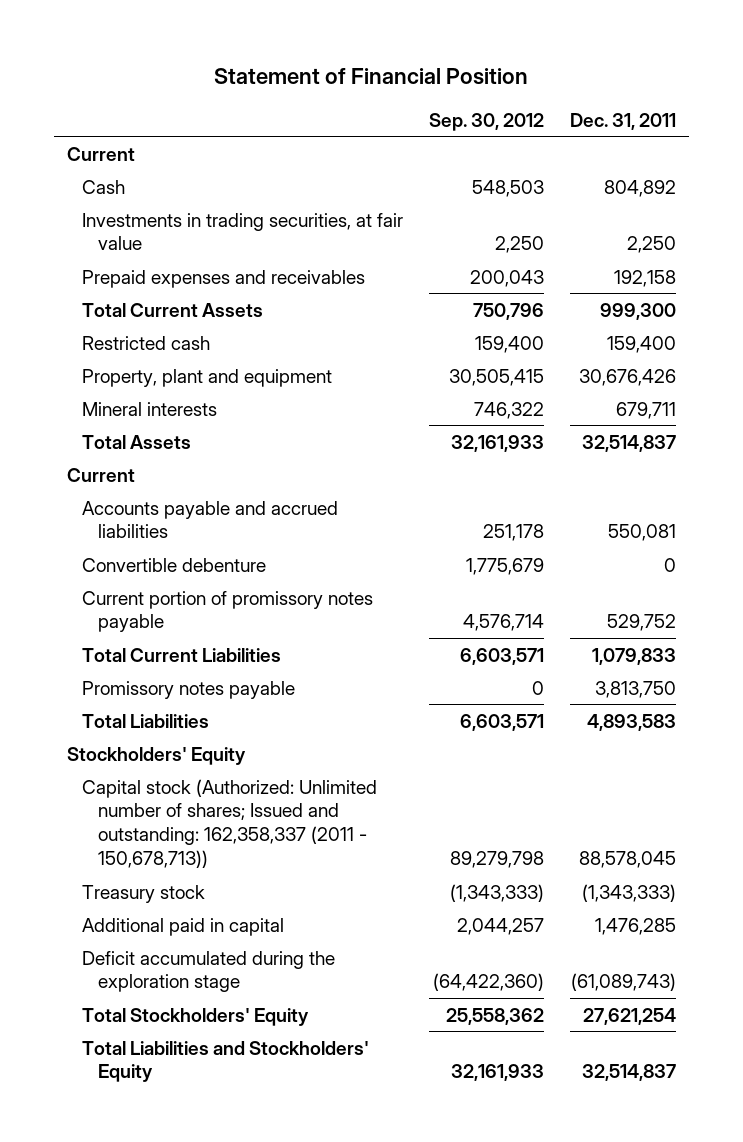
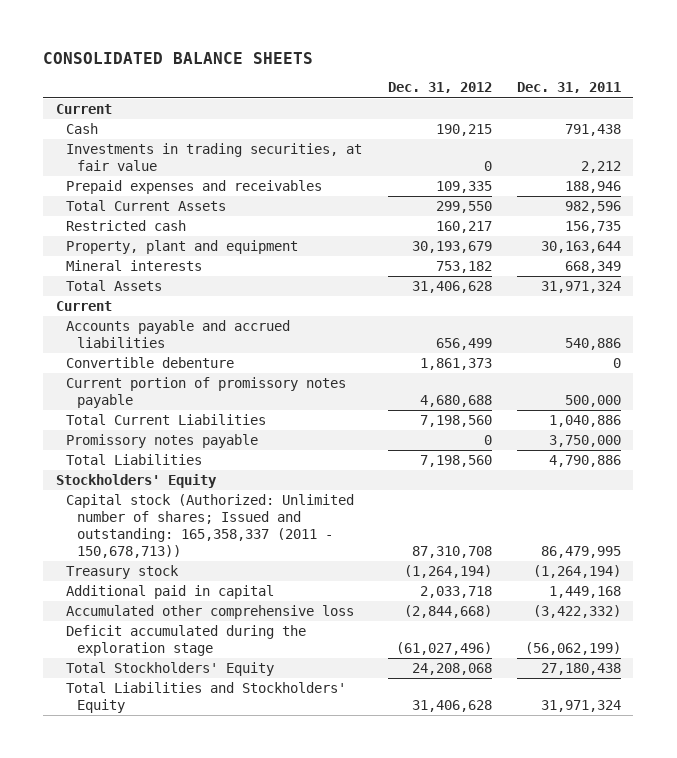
[214,67,529,85] Statement of Financial Position -> [43,51,314,64] CONSOLIDATED BALANCE SHEETS
[429,112,545,131] Sep. 30, 2012 -> none
none -> [387,82,492,94] Dec. 31, 2012
[604,179,677,197] 804,892 -> [564,124,621,137] 791,438
[627,236,677,254] 2,250 -> [580,160,621,173] 2,212
[614,269,677,287] 192,158 -> [564,181,621,194] 188,946
[600,302,677,320] 999,300 -> [564,201,621,214] 982,596
[607,335,677,353] 159,400 -> [564,221,621,234] 156,735
[579,368,677,386] 30,676,426 -> [540,241,621,254] 30,163,644
[616,401,677,419] 679,711 -> [564,261,621,274] 668,349
[582,434,677,452] 32,514,837 -> [540,281,621,294] 31,971,324
[608,524,677,542] 550,081 -> [564,337,621,350] 540,886
[607,614,677,632] 529,752 -> [564,394,621,407] 500,000
[592,647,677,665] 1,079,833 -> [548,415,621,428] 1,040,886
[595,680,677,698] 3,813,750 -> [548,435,621,448] 3,750,000
[587,713,677,731] 4,893,583 -> [548,455,621,468] 4,790,886
[82,778,378,868] Capital stock (Authorized: Unlimited number of shares; Issued and outstanding: 162,358,337 (2011 - 150,678,713)) -> [66,494,355,558] Capital stock (Authorized: Unlimited number of shares; Issued and outstanding: 165,358,337 (2011 - 150,678,713))
[579,850,677,868] 88,578,045 -> [540,545,621,558] 86,479,995
[582,883,677,902] (1,343,333) -> [532,565,621,579] (1,264,194)
[595,917,677,935] 1,476,285 -> [548,586,621,599] 1,449,168
none -> [66,605,355,620] Accumulated other comprehensive loss
[571,973,677,992] (61,089,743) -> [524,641,621,655] (56,062,199)
[583,1007,677,1025] 27,621,254 -> [540,663,621,676] 27,180,438
[582,1064,677,1082] 32,514,837 -> [540,699,621,712] 31,971,324

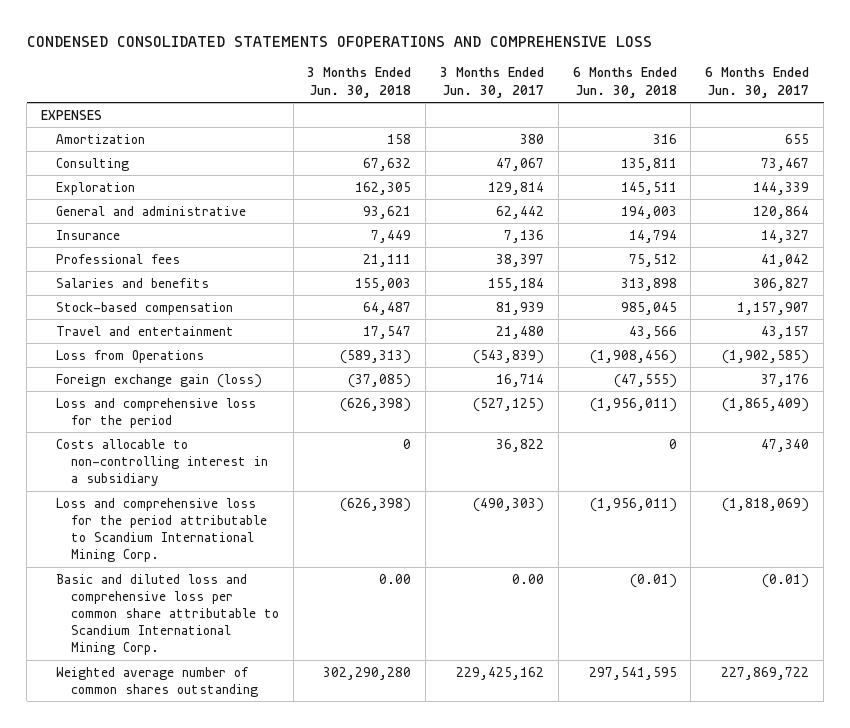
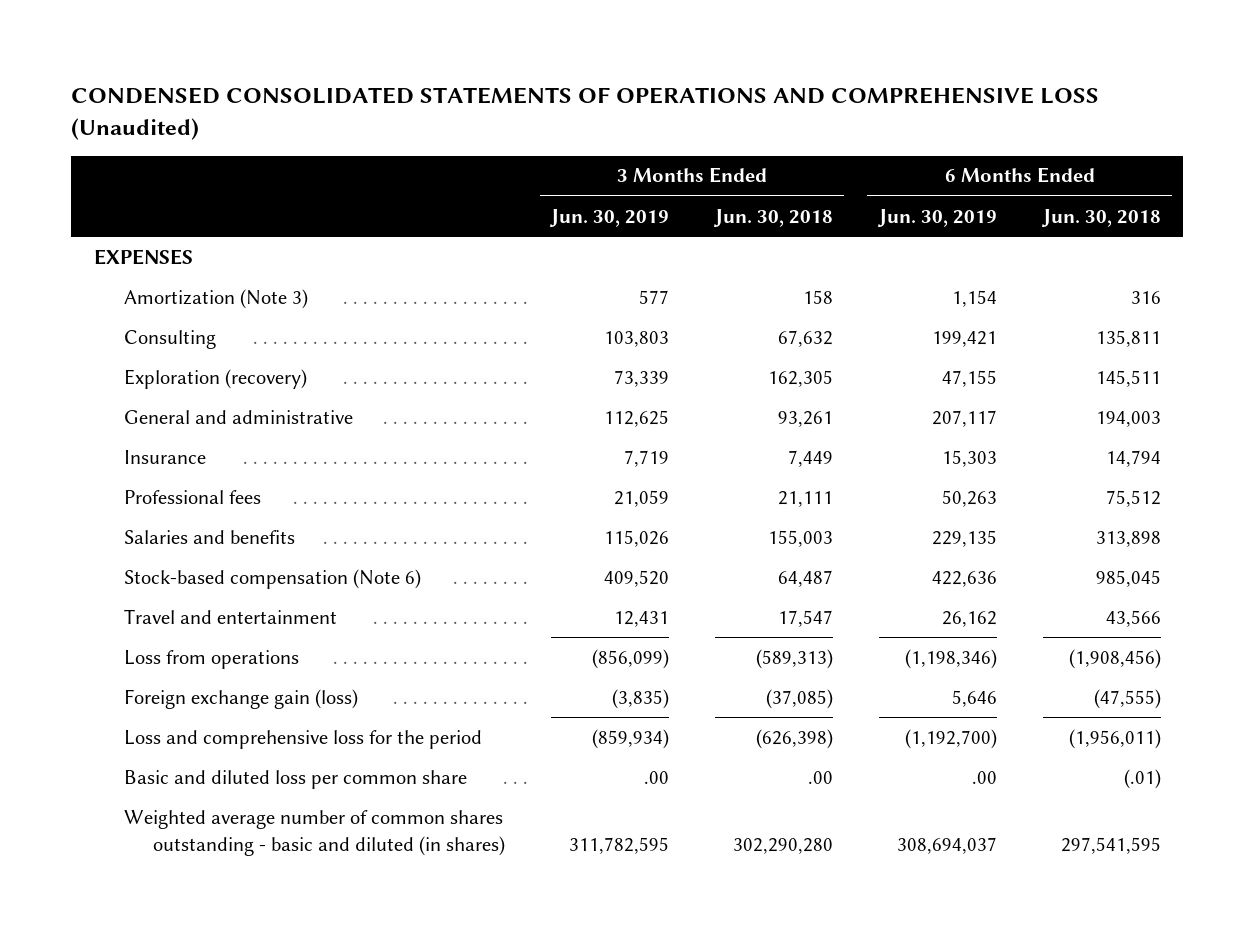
[26,36,652,48] CONDENSED CONSOLIDATED STATEMENTS OFOPERATIONS AND COMPREHENSIVE LOSS -> [71,87,1100,141] CONDENSED CONSOLIDATED STATEMENTS OF OPERATIONS AND COMPREHENSIVE LOSS (Unaudited)
[440,67,545,98] 3 Months Ended Jun. 30, 2017 -> none
[705,67,810,98] 6 Months Ended Jun. 30, 2017 -> none
none -> [549,208,670,227] Jun. 30, 2019
none -> [876,208,997,227] Jun. 30, 2019
[55,133,145,144] Amortization -> [123,288,308,309] Amortization (Note 3)
[55,181,135,195] Exploration -> [123,368,307,389] Exploration (recovery)
[363,205,412,219] 93,621 -> [777,410,833,427] 93,261
[55,301,233,315] Stock-based compensation -> [123,568,421,589] Stock-based compensation (Note 6)
[55,349,204,363] Loss from Operations -> [123,649,299,669] Loss from operations
[55,438,268,487] Costs allocable to non-controlling interest in a subsidiary -> none
[55,497,267,563] Loss and comprehensive loss for the period attributable to Scandium International Mining Corp. -> none
[55,573,279,656] Basic and diluted loss and comprehensive loss per common share attributable to Scandium International Mining Corp. -> [123,769,467,789] Basic and diluted loss per common share
[379,573,412,584] 0.00 -> [807,770,833,784] .00
[629,573,677,588] (0.01) -> [1123,768,1161,789] (.01)
[55,666,258,697] Weighted average number of common shares outstanding -> [123,809,506,856] Weighted average number of common shares outstanding - basic and diluted (in shares)

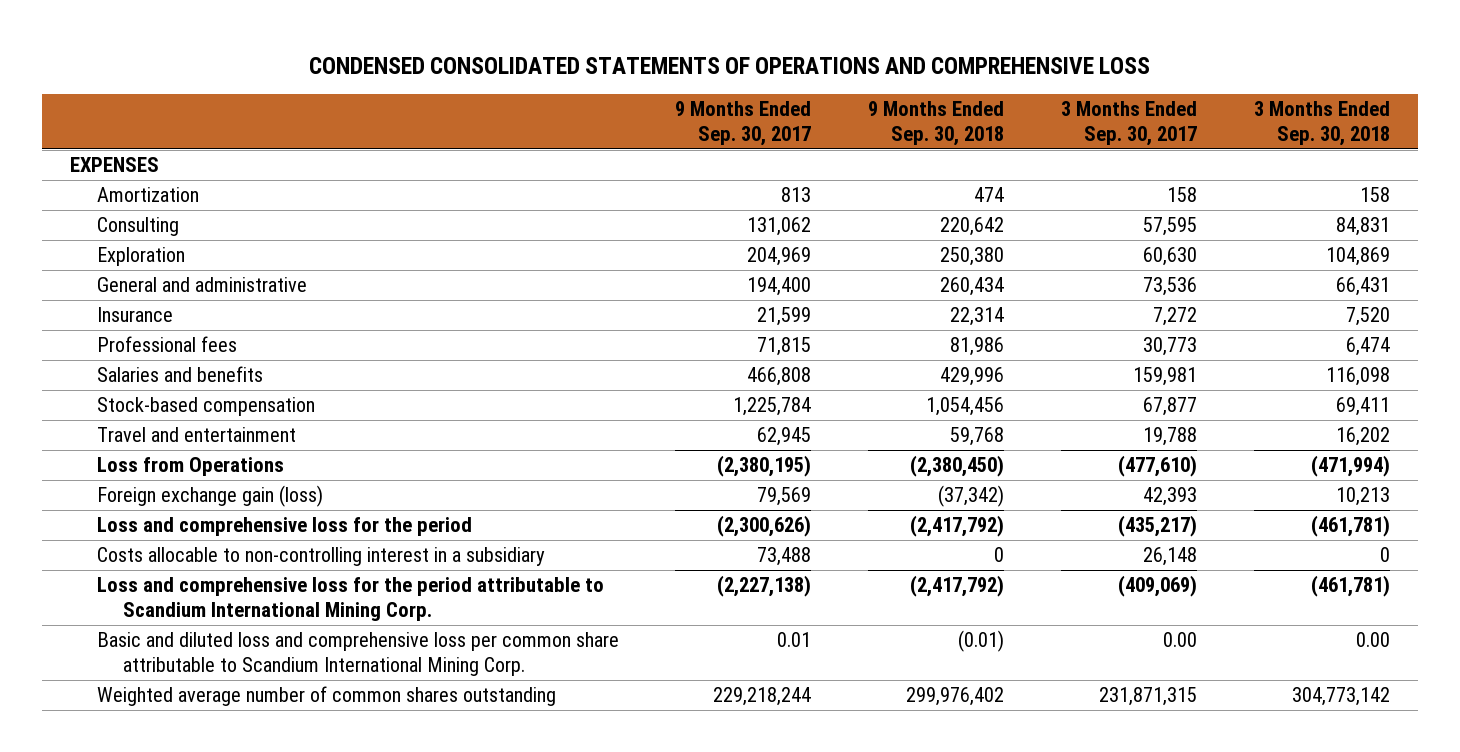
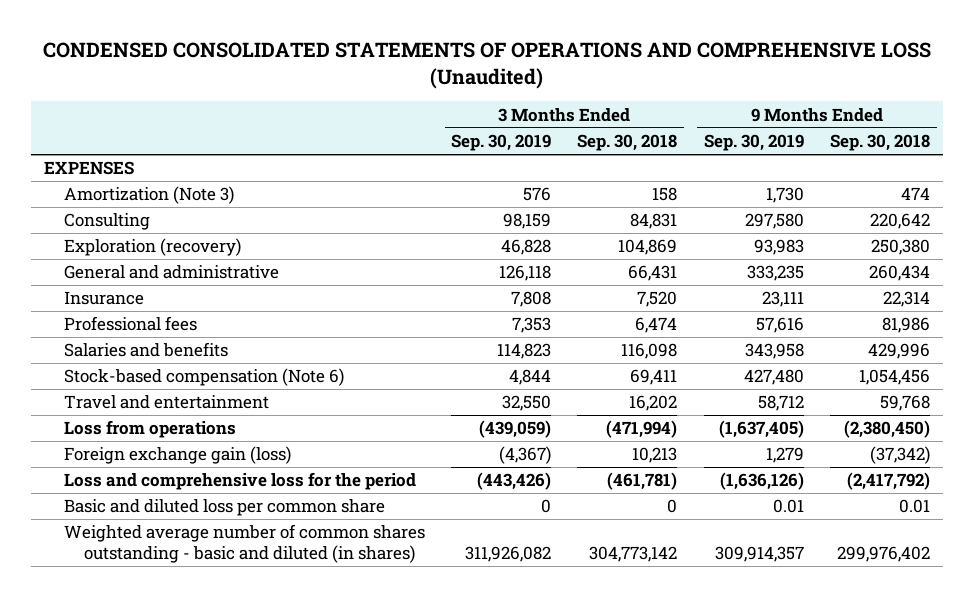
[308,56,1150,74] CONDENSED CONSOLIDATED STATEMENTS OF OPERATIONS AND COMPREHENSIVE LOSS -> [43,42,932,90] CONDENSED CONSOLIDATED STATEMENTS OF OPERATIONS AND COMPREHENSIVE LOSS (Unaudited)
[675,101,812,147] 9 Months Ended Sep. 30, 2017 -> none
[1060,101,1197,147] 3 Months Ended Sep. 30, 2017 -> none
none -> [451,134,552,152] Sep. 30, 2019
none -> [703,134,804,152] Sep. 30, 2019
[96,187,199,203] Amortization -> [63,186,234,205] Amortization (Note 3)
[96,247,185,267] Exploration -> [63,238,241,257] Exploration (recovery)
[96,397,315,417] Stock-based compensation -> [63,368,344,387] Stock-based compensation (Note 6)
[96,457,284,477] Loss from Operations -> [63,420,236,439] Loss from operations
[96,547,545,567] Costs allocable to non-controlling interest in a subsidiary -> none
[96,577,604,622] Loss and comprehensive loss for the period attributable to Scandium International Mining Corp. -> none
[96,632,619,677] Basic and diluted loss and comprehensive loss per common share attributable to Scandium International Mining Corp. -> [63,499,385,517] Basic and diluted loss per common share
[958,630,1005,653] (0.01) -> [899,499,931,514] 0.01
[1355,632,1390,648] 0.00 -> [667,499,678,514] 0
[96,686,556,707] Weighted average number of common shares outstanding -> [63,524,425,564] Weighted average number of common shares outstanding - basic and diluted (in shares)

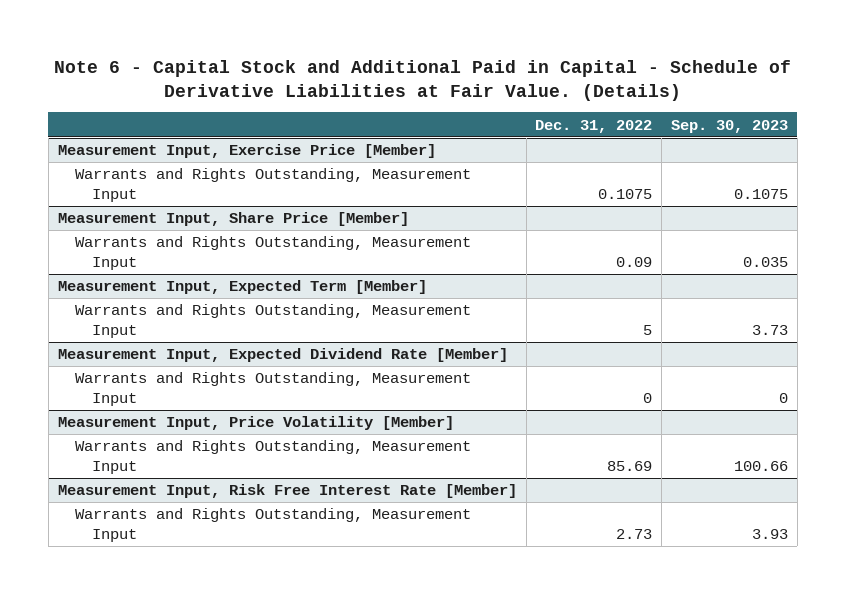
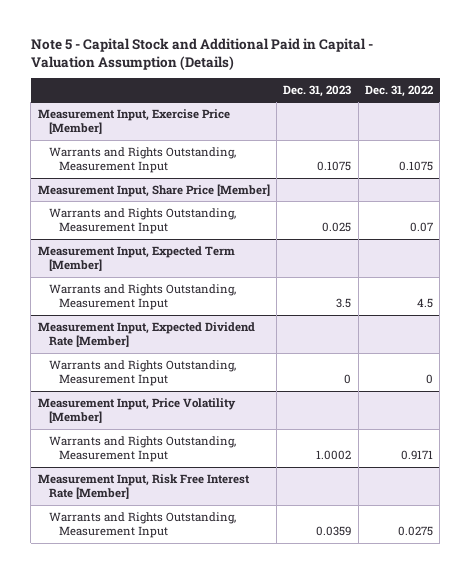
[53,59,791,101] Note 6 - Capital Stock and Additional Paid in Capital - Schedule of Derivative Liabilities at Fair Value. (Details) -> [30,37,373,70] Note 5 - Capital Stock and Additional Paid in Capital - Valuation Assumption (Details)
[671,119,789,133] Sep. 30, 2023 -> none
none -> [283,85,352,98] Dec. 31, 2023
[616,257,653,268] 0.09 -> [409,222,433,233] 0.07
[643,325,653,336] 5 -> [416,298,433,309] 4.5
[607,461,653,472] 85.69 -> [400,450,433,461] 0.9171
[616,529,653,540] 2.73 -> [397,526,433,537] 0.0275

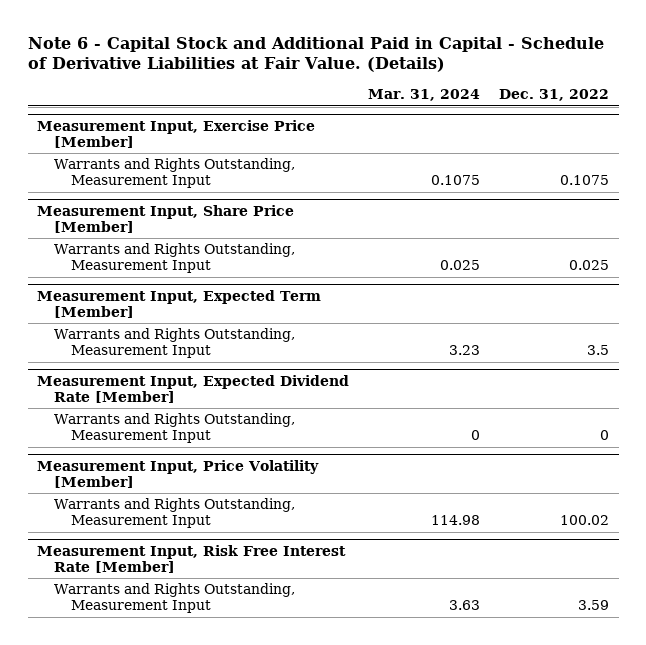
[30,37,373,70] Note 5 - Capital Stock and Additional Paid in Capital - Valuation Assumption (Details) -> [27,36,604,73] Note 6 - Capital Stock and Additional Paid in Capital - Schedule of Derivative Liabilities at Fair Value. (Details)
[283,85,352,98] Dec. 31, 2023 -> none
none -> [368,89,481,102] Mar. 31, 2024
[409,222,433,233] 0.07 -> [569,259,610,270] 0.025
[416,298,433,309] 4.5 -> [587,344,610,355] 3.5
[400,450,433,461] 0.9171 -> [560,514,610,525] 100.02
[397,526,433,537] 0.0275 -> [578,599,610,610] 3.59

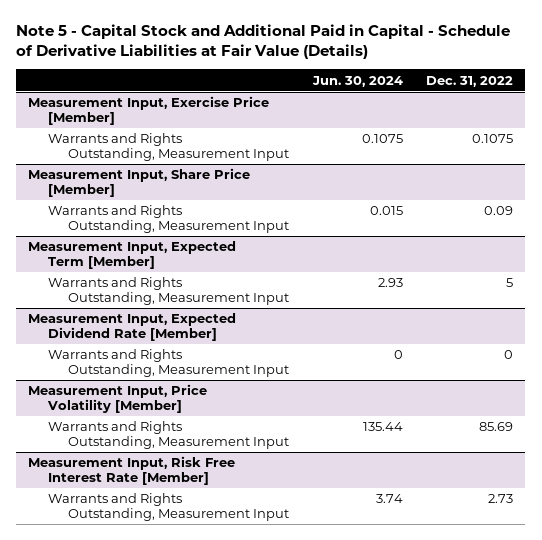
[27,36,604,73] Note 6 - Capital Stock and Additional Paid in Capital - Schedule of Derivative Liabilities at Fair Value. (Details) -> [16,24,511,60] Note 5 - Capital Stock and Additional Paid in Capital - Schedule of Derivative Liabilities at Fair Value (Details)
[368,89,481,102] Mar. 31, 2024 -> none
none -> [311,75,403,87] Jun. 30, 2024
[569,259,610,270] 0.025 -> [484,206,514,216] 0.09
[587,344,610,355] 3.5 -> [506,278,514,288] 5
[560,514,610,525] 100.02 -> [479,422,514,432] 85.69
[578,599,610,610] 3.59 -> [488,494,514,504] 2.73

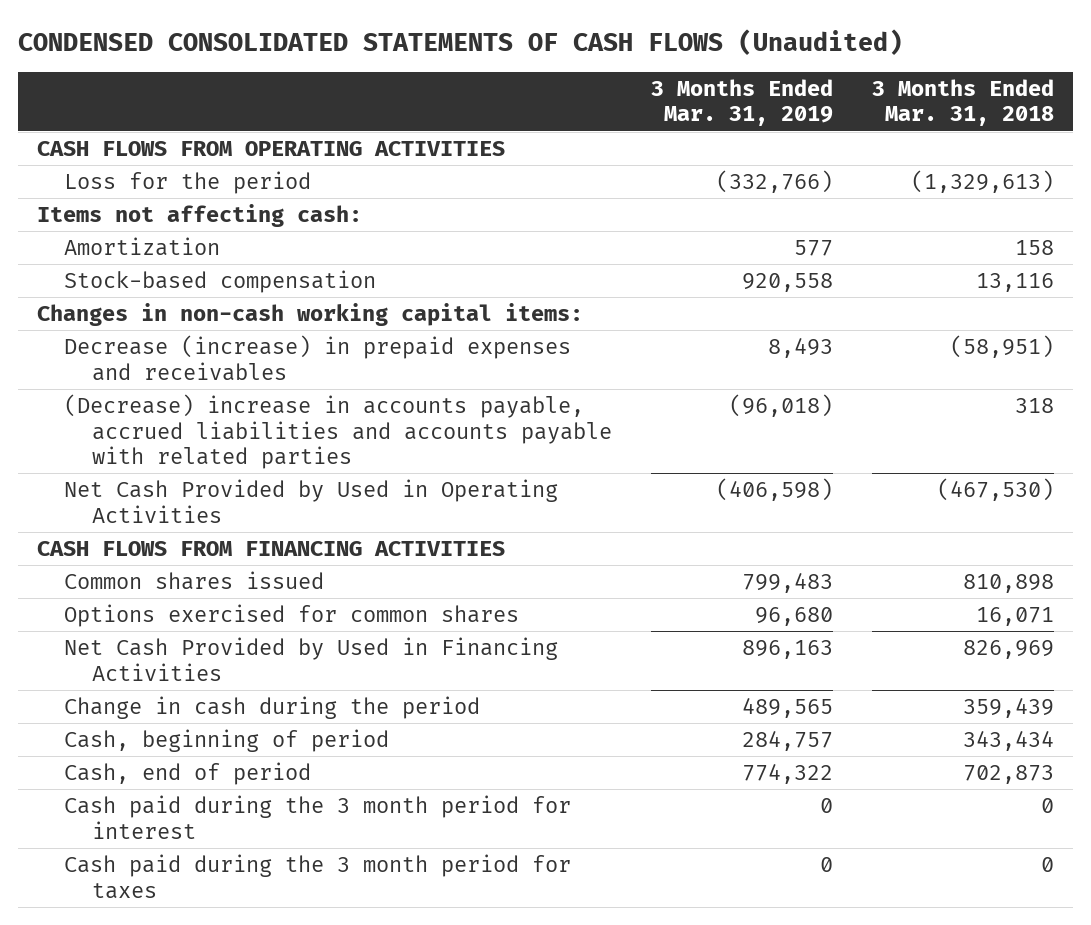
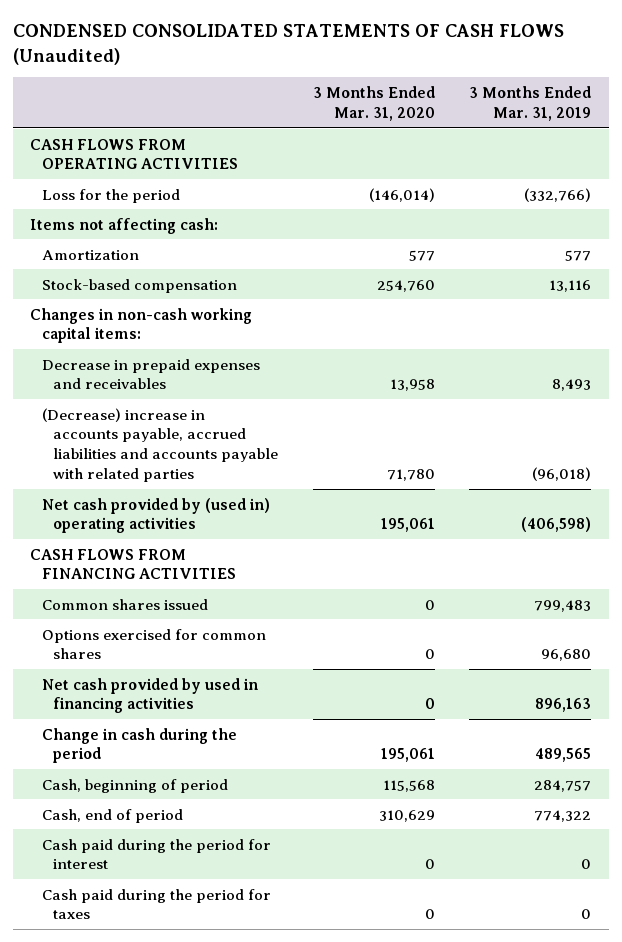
[871,78,1054,127] 3 Months Ended Mar. 31, 2018 -> none
none -> [312,85,435,121] 3 Months Ended Mar. 31, 2020
[741,272,833,292] 920,558 -> [549,279,592,292] 13,116
[64,334,572,381] Decrease (increase) in prepaid expenses and receivables -> [41,358,260,390] Decrease in prepaid expenses and receivables
[64,478,559,523] Net Cash Provided by Used in Operating Activities -> [41,497,270,534] Net cash provided by (used in) operating activities
[64,636,559,681] Net Cash Provided by Used in Financing Activities -> [41,677,258,714] Net cash provided by used in financing activities
[64,794,572,839] Cash paid during the 3 month period for interest -> [41,838,271,870] Cash paid during the period for interest
[64,853,572,899] Cash paid during the 3 month period for taxes -> [41,888,271,920] Cash paid during the period for taxes

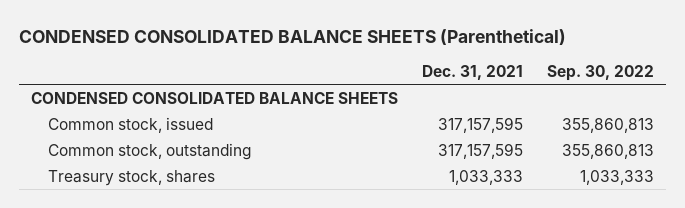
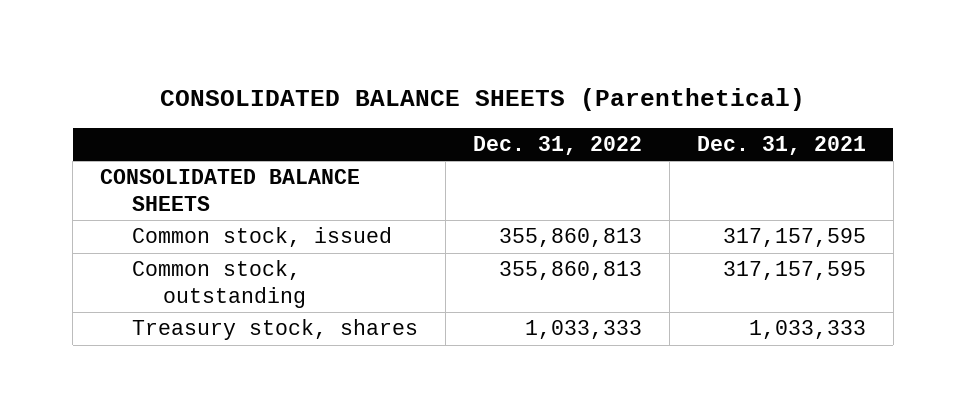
[18,28,566,45] CONDENSED CONSOLIDATED BALANCE SHEETS (Parenthetical) -> [159,88,805,112] CONSOLIDATED BALANCE SHEETS (Parenthetical)
[547,64,655,81] Sep. 30, 2022 -> none
none -> [472,136,642,156] Dec. 31, 2022
[30,91,398,104] CONDENSED CONSOLIDATED BALANCE SHEETS -> [100,169,361,211] CONSOLIDATED BALANCE SHEETS

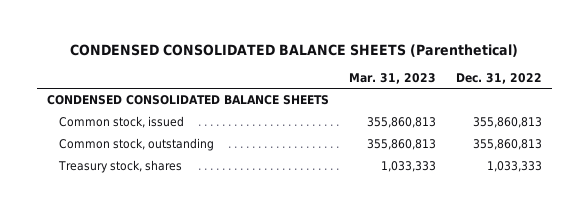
[159,88,805,112] CONSOLIDATED BALANCE SHEETS (Parenthetical) -> [70,43,519,57] CONDENSED CONSOLIDATED BALANCE SHEETS (Parenthetical)
[696,136,866,156] Dec. 31, 2021 -> none
none -> [348,72,436,84] Mar. 31, 2023
[100,169,361,211] CONSOLIDATED BALANCE SHEETS -> [46,95,329,106] CONDENSED CONSOLIDATED BALANCE SHEETS

